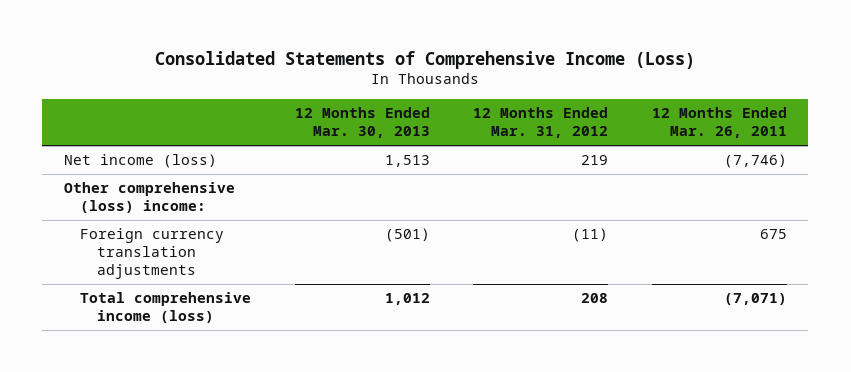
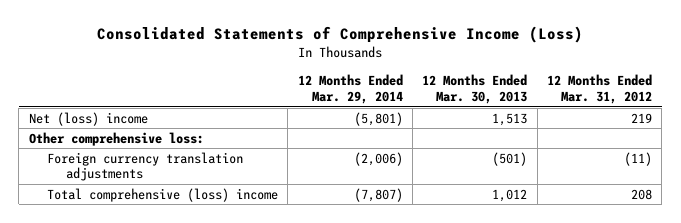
[651,107,787,139] 12 Months Ended Mar. 26, 2011 -> none
none -> [297,74,403,104] 12 Months Ended Mar. 29, 2014
[63,154,217,169] Net income (loss) -> [28,111,148,126] Net (loss) income
[63,182,235,214] Other comprehensive (loss) income: -> [28,131,204,146] Other comprehensive loss:
[80,292,252,324] Total comprehensive income (loss) -> [47,187,279,202] Total comprehensive (loss) income

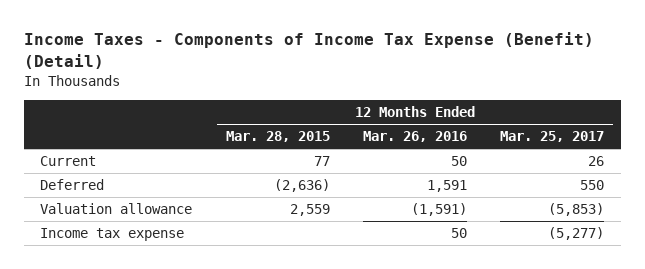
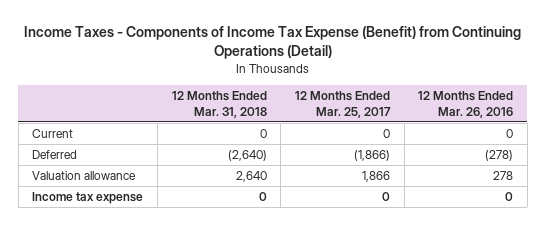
[23,32,594,70] Income Taxes - Components of Income Tax Expense (Benefit) (Detail) -> [23,26,521,60] Income Taxes - Components of Income Tax Expense (Benefit) from Continuing Operations (Detail)
[225,131,330,143] Mar. 28, 2015 -> none
none -> [171,90,267,118] 12 Months Ended Mar. 31, 2018
[451,156,468,167] 50 -> [506,128,514,138] 0
[588,156,605,167] 26 -> [382,128,390,138] 0
[427,180,468,193] 1,591 -> [485,149,514,161] (278)
[580,180,605,191] 550 -> [353,149,390,161] (1,866)
[411,203,468,217] (1,591) -> [493,170,514,180] 278
[548,203,605,217] (5,853) -> [361,170,390,182] 1,866
[451,228,468,239] 50 -> [505,191,514,201] 0
[548,227,605,241] (5,277) -> [381,191,390,201] 0

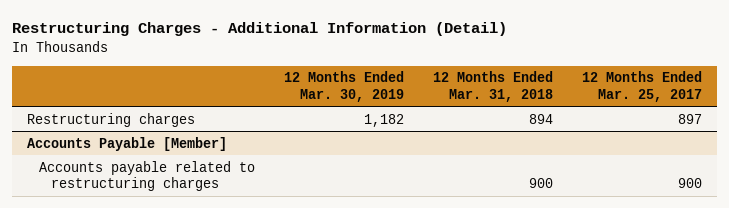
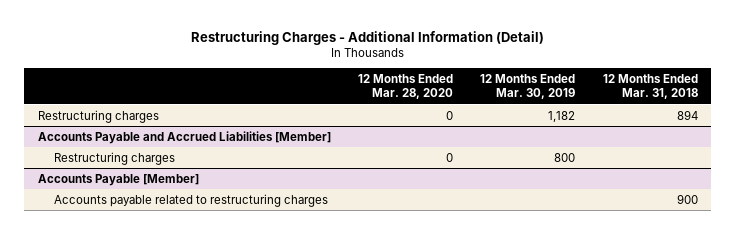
[582,71,703,102] 12 Months Ended Mar. 25, 2017 -> none
none -> [358,73,454,100] 12 Months Ended Mar. 28, 2020
none -> [37,130,331,144] Accounts Payable and Accrued Liabilities [Member]
none -> [53,151,175,165] Restructuring charges

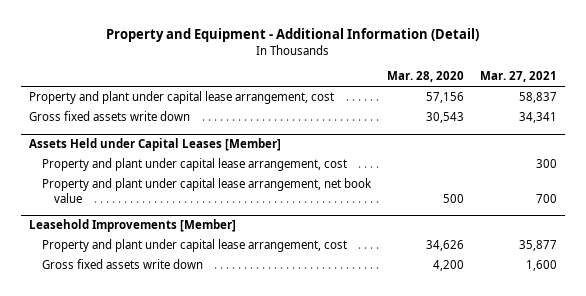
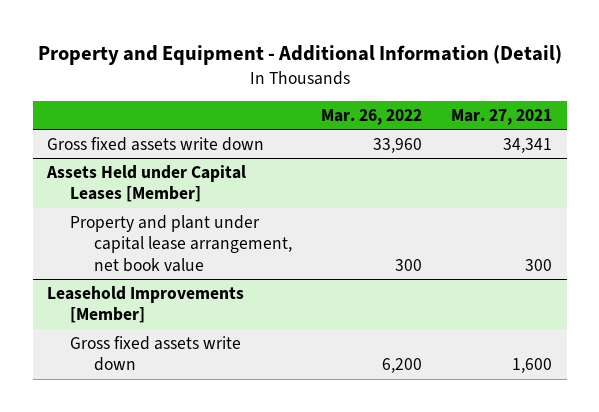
[386,71,464,83] Mar. 28, 2020 -> none
none -> [320,109,422,126] Mar. 26, 2022
[29,91,335,105] Property and plant under capital lease arrangement, cost -> none
[41,158,347,172] Property and plant under capital lease arrangement, cost -> none
[535,193,557,203] 700 -> [524,258,552,271] 300
[41,239,347,253] Property and plant under capital lease arrangement, cost -> none

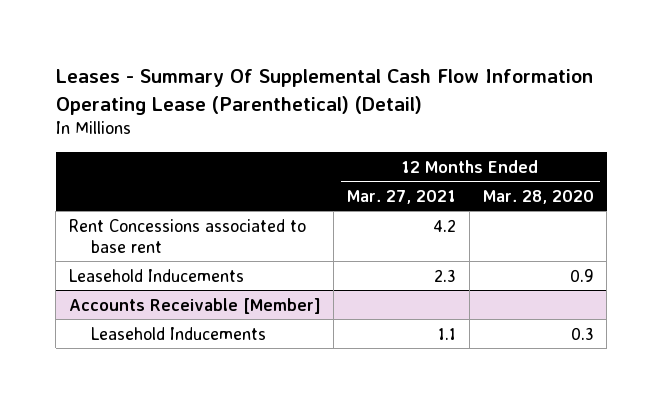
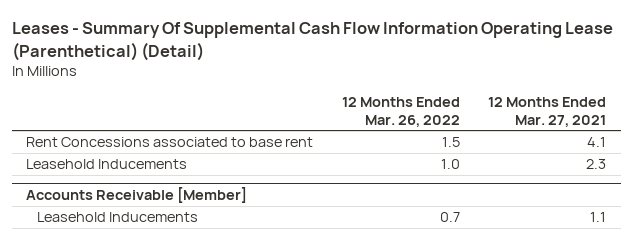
[482,189,594,204] Mar. 28, 2020 -> none
none -> [341,97,460,127] 12 Months Ended Mar. 26, 2022
[433,218,457,232] 4.2 -> [587,137,607,148] 4.1

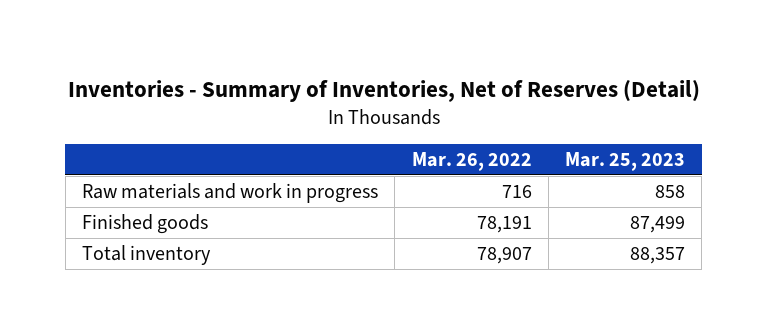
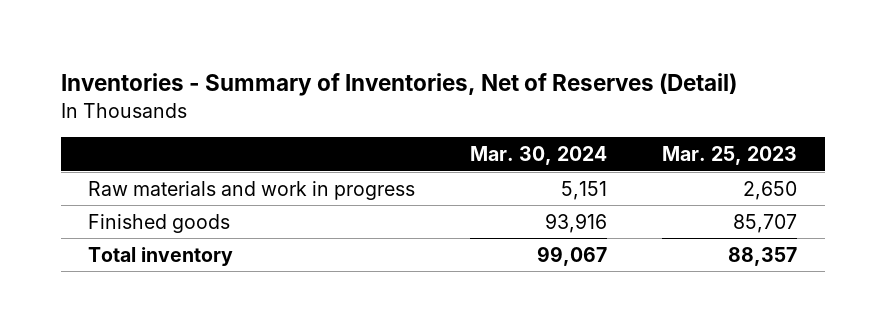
[411,152,532,172] Mar. 26, 2022 -> none
none -> [470,146,608,166] Mar. 30, 2024
[654,185,685,199] 858 -> [743,180,798,200] 2,650
[629,216,685,234] 87,499 -> [733,213,798,233] 85,707

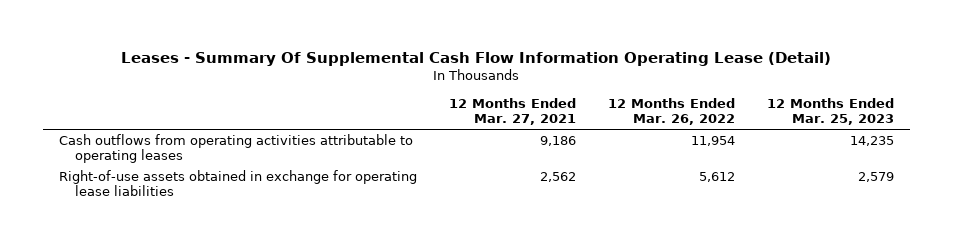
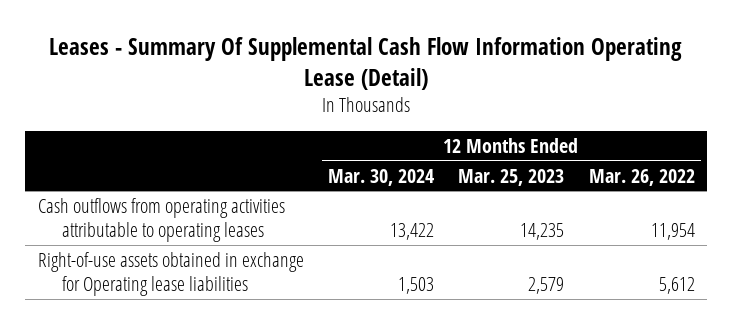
[448,98,576,126] 12 Months Ended Mar. 27, 2021 -> none
none -> [327,168,434,186] Mar. 30, 2024
[58,170,417,197] Right-of-use assets obtained in exchange for operating lease liabilities -> [37,251,304,297] Right-of-use assets obtained in exchange for Operating lease liabilities

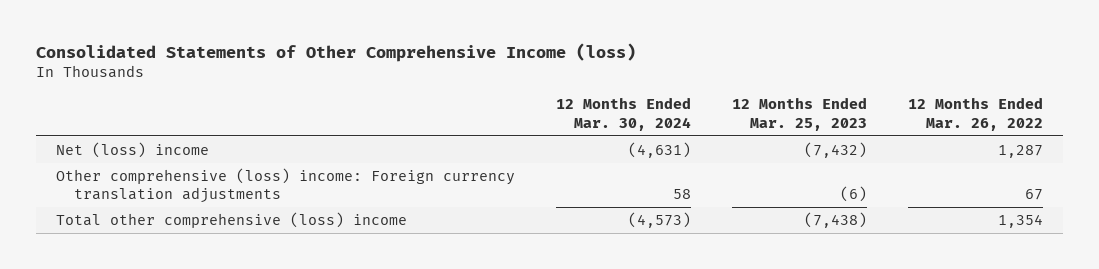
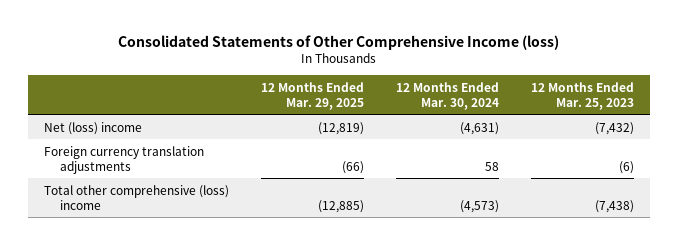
[907,97,1043,131] 12 Months Ended Mar. 26, 2022 -> none
none -> [261,81,365,110] 12 Months Ended Mar. 29, 2025
[56,167,516,204] Other comprehensive (loss) income: Foreign currency translation adjustments -> [44,145,205,174] Foreign currency translation adjustments

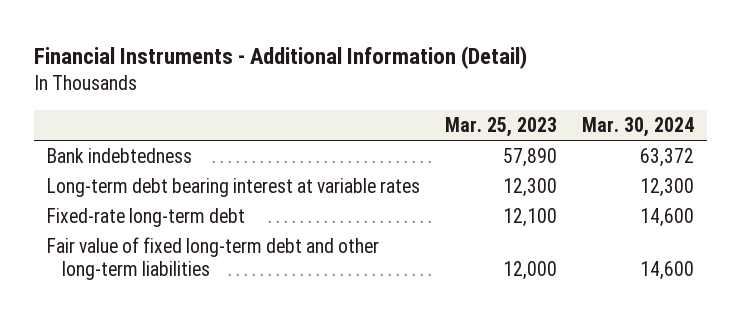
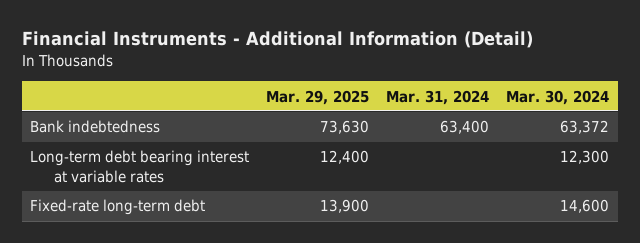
[444,116,557,137] Mar. 25, 2023 -> none
none -> [266,89,370,105] Mar. 29, 2025
none -> [386,89,490,105] Mar. 31, 2024
[46,237,379,281] Fair value of fixed long-term debt and other long-term liabilities -> none

